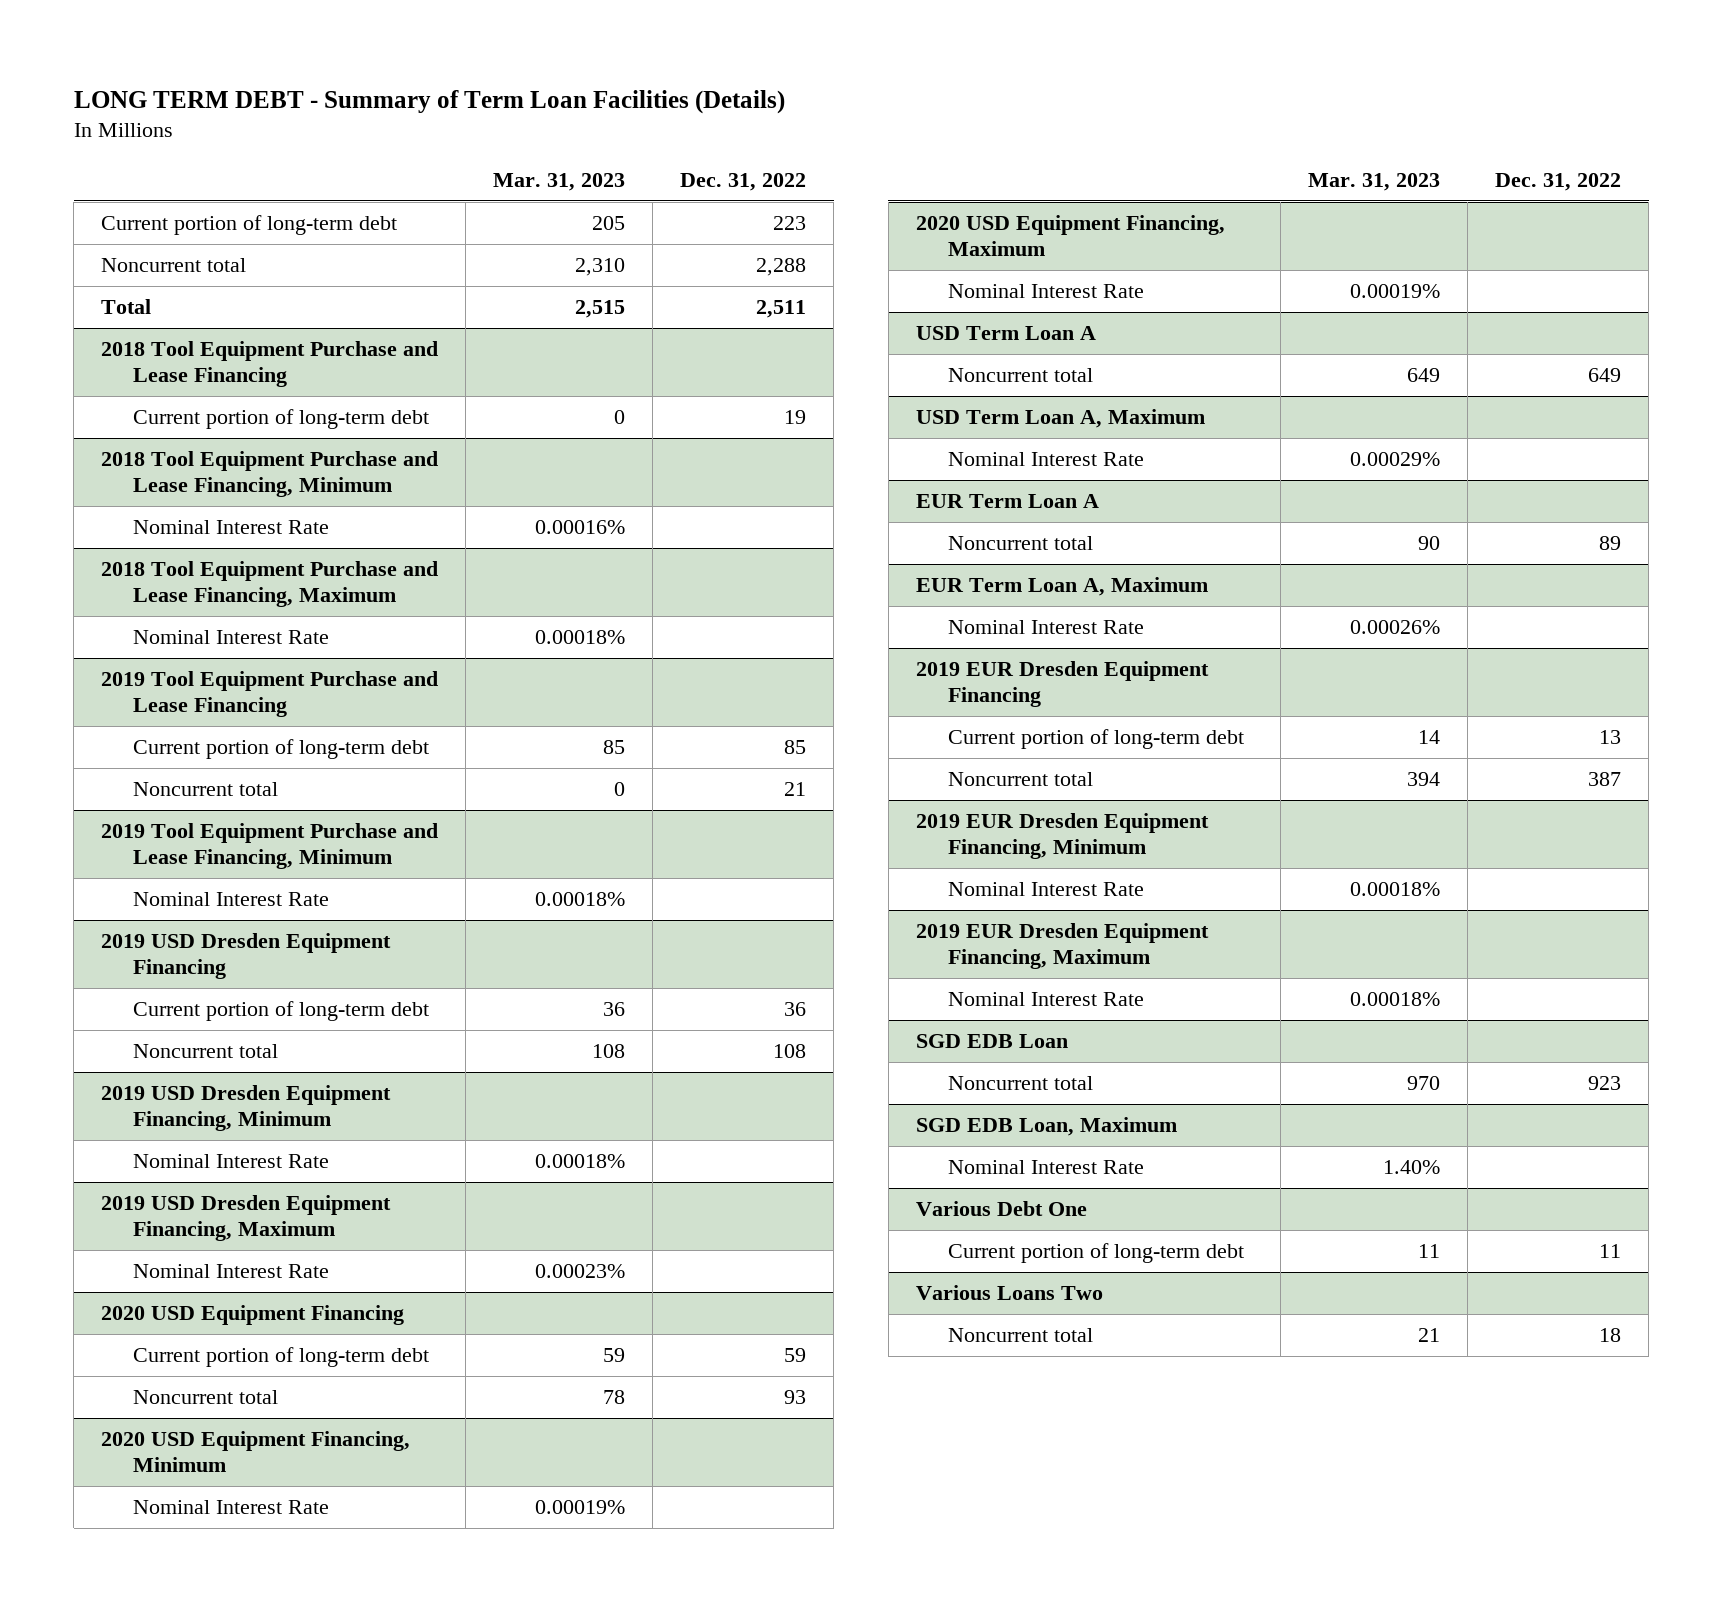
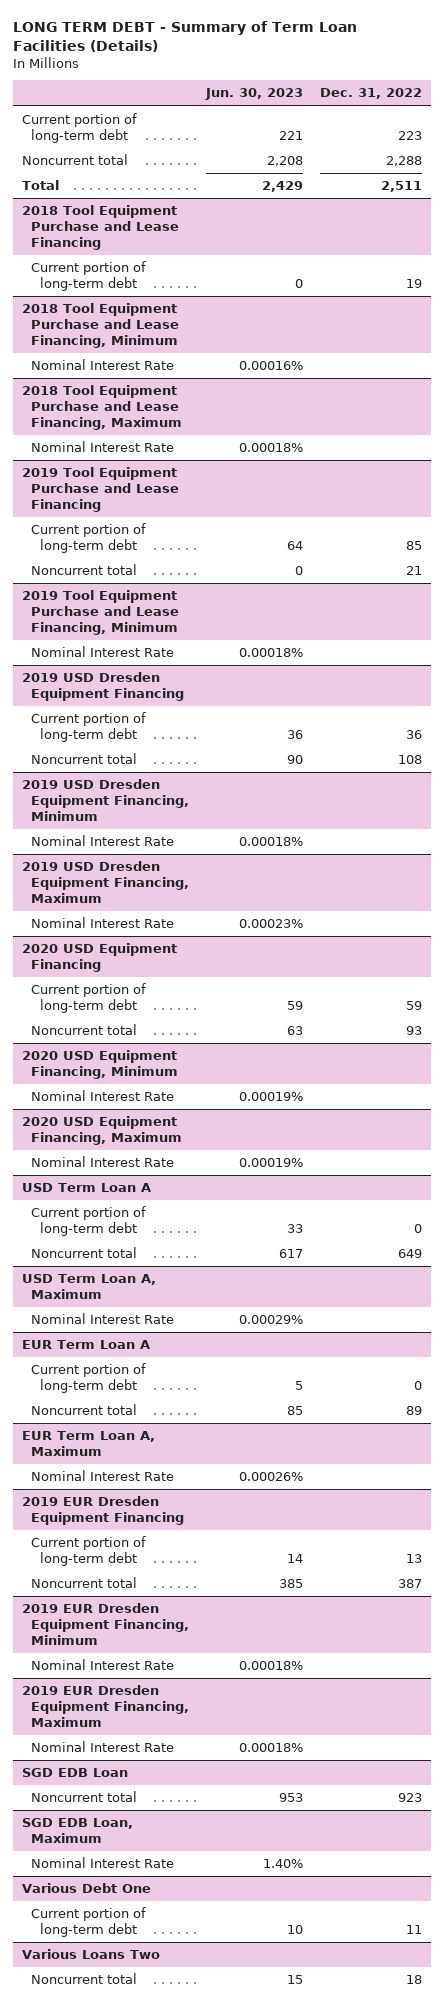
[493,172,626,191] Mar. 31, 2023 -> none
none -> [204,88,303,101] Jun. 30, 2023
none -> [30,1206,146,1236] Current portion of long-term debt
none -> [30,1363,146,1393] Current portion of long-term debt

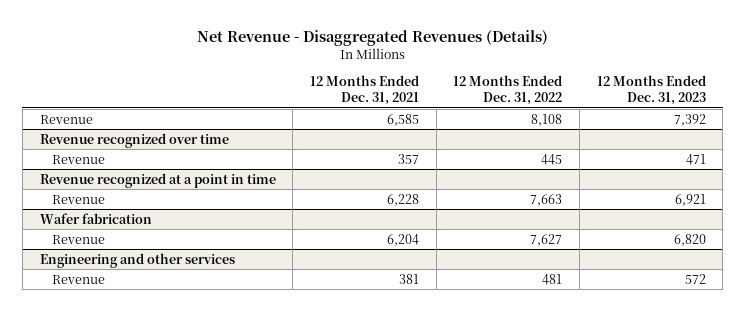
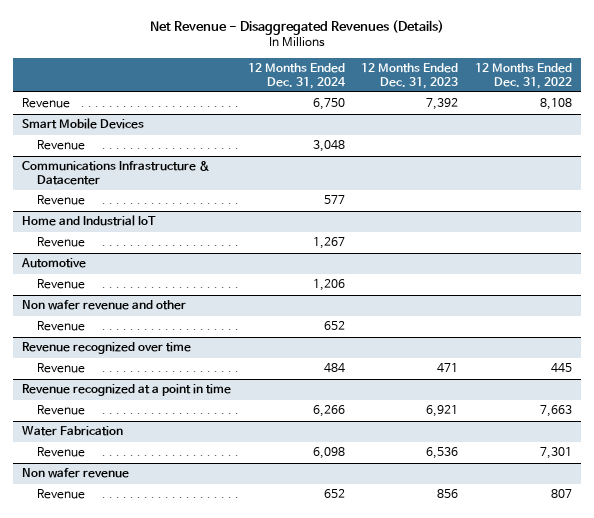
[309,75,419,106] 12 Months Ended Dec. 31, 2021 -> none
none -> [247,62,346,89] 12 Months Ended Dec. 31, 2024
none -> [21,118,144,130] Smart Mobile Devices
none -> [36,140,85,151] Revenue
none -> [21,161,210,186] Communications Infrastructure & Datacenter
none -> [36,195,85,206] Revenue
none -> [21,215,156,227] Home and Industrial IoT
none -> [36,237,85,248] Revenue
none -> [20,258,86,269] Automotive
none -> [36,279,85,290] Revenue
none -> [21,300,186,311] Non wafer revenue and other
none -> [36,321,85,332] Revenue
[39,212,152,224] Wafer fabrication -> [21,426,123,437] Water Fabrication
[530,233,563,246] 7,627 -> [540,447,573,460] 7,301
[673,233,706,246] 6,820 -> [426,447,459,460] 6,536
[39,252,235,268] Engineering and other services -> [21,468,129,479] Non wafer revenue
[542,273,563,285] 481 -> [551,489,573,499] 807
[684,273,706,284] 572 -> [437,489,459,499] 856

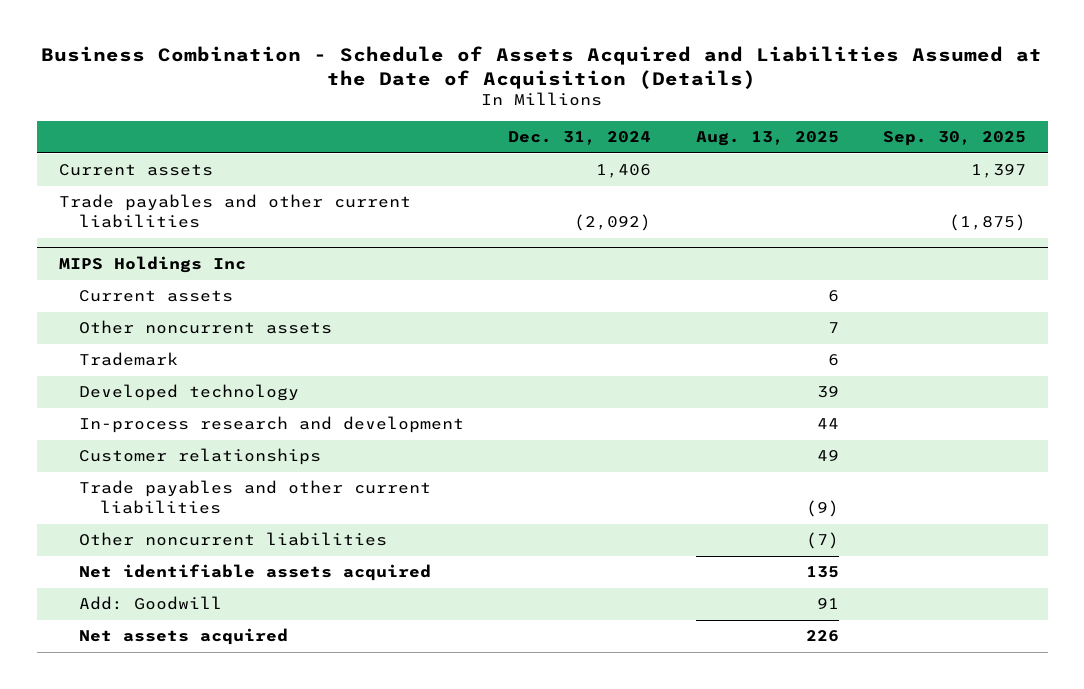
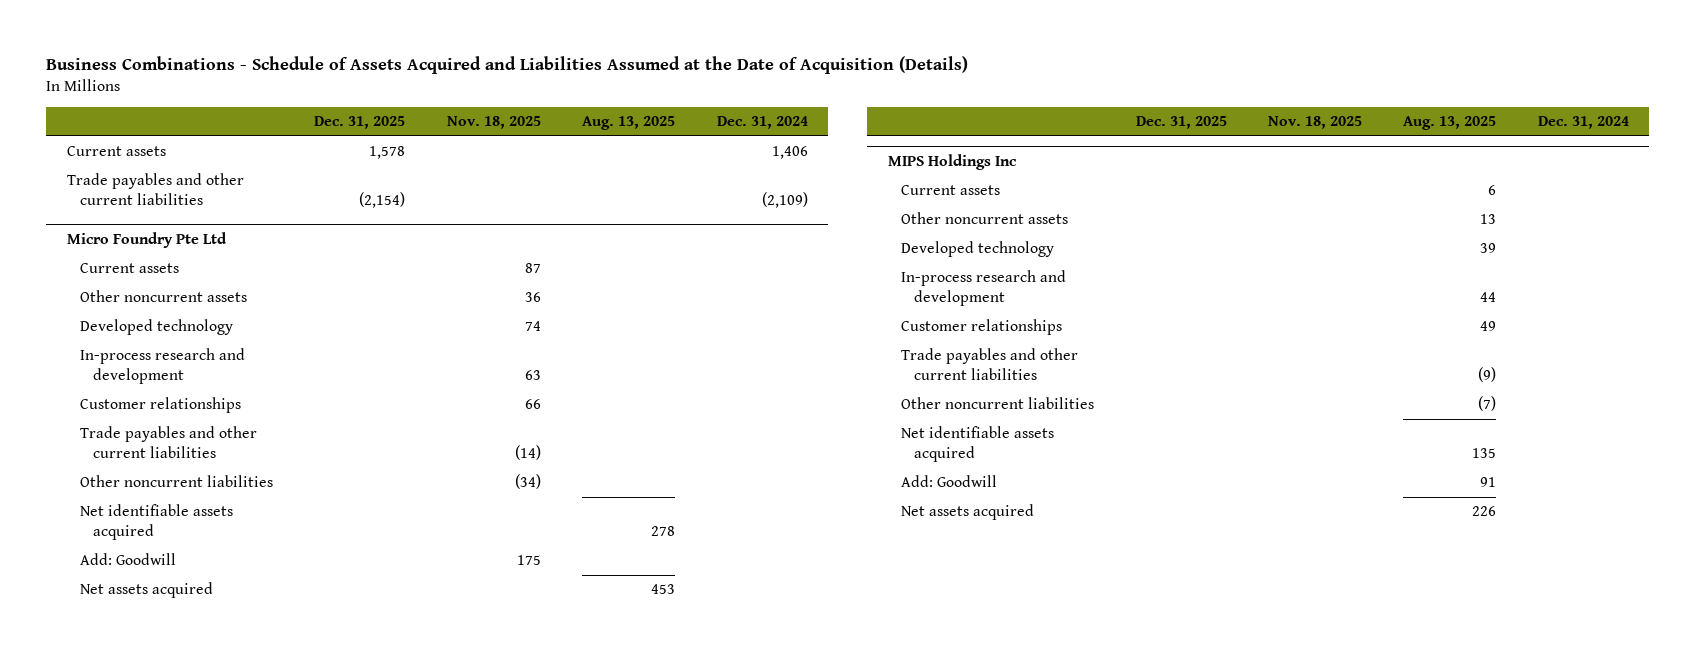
[41,45,1043,89] Business Combination - Schedule of Assets Acquired and Liabilities Assumed at the Date of Acquisition (Details) -> [46,56,969,75] Business Combinations - Schedule of Assets Acquired and Liabilities Assumed at the Date of Acquisition (Details)
[882,131,1026,147] Sep. 30, 2025 -> none
none -> [314,116,406,130] Dec. 31, 2025
none -> [446,116,541,130] Nov. 18, 2025
[574,214,652,232] (2,092) -> [761,192,808,209] (2,109)
none -> [66,232,227,249] Micro Foundry Pte Ltd
none -> [80,263,180,274] Current assets
none -> [80,290,248,303] Other noncurrent assets
none -> [80,319,234,336] Developed technology
none -> [80,348,246,385] In-process research and development
none -> [80,397,242,414] Customer relationships
none -> [80,426,258,459] Trade payables and other current liabilities
none -> [80,475,274,488] Other noncurrent liabilities
none -> [80,504,234,541] Net identifiable assets acquired
none -> [80,553,177,566] Add: Goodwill
none -> [80,582,214,599] Net assets acquired
[79,352,179,367] Trademark -> none
[827,322,839,334] 7 -> [1480,214,1497,225] 13

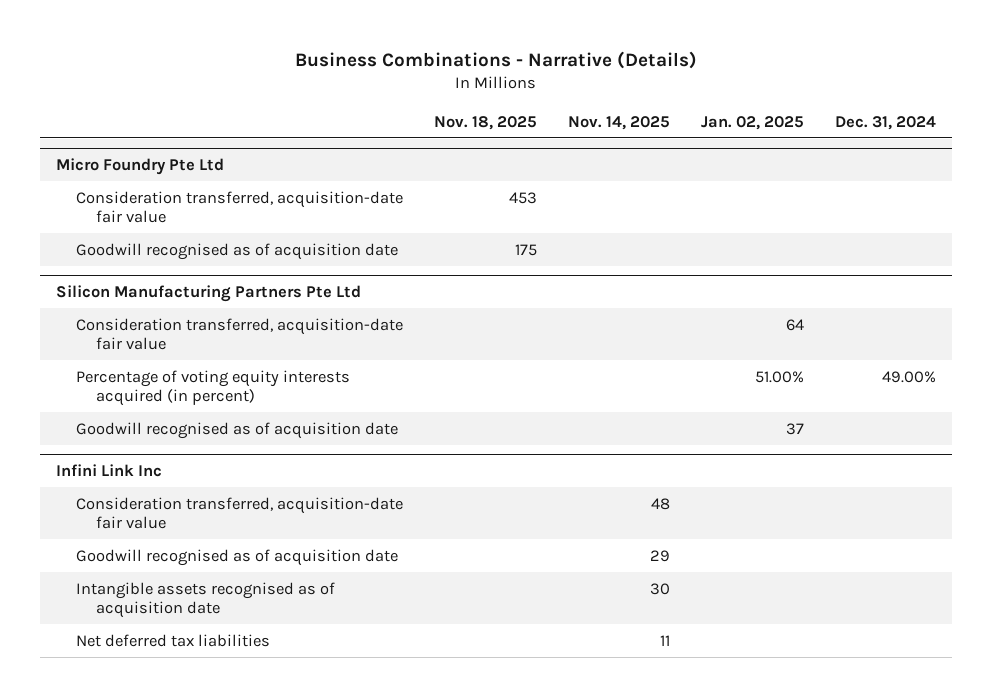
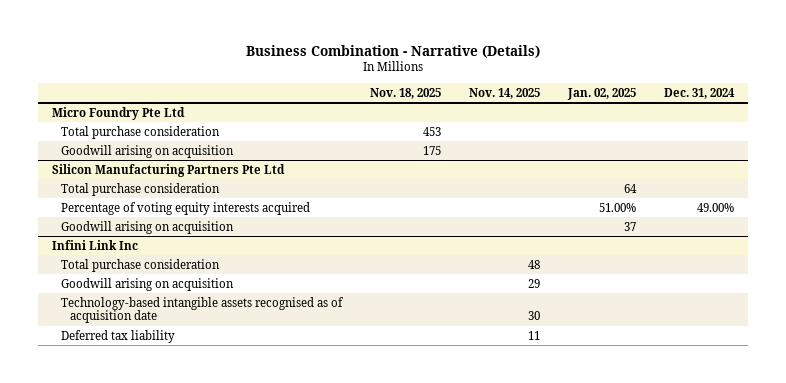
[294,51,697,70] Business Combinations - Narrative (Details) -> [246,44,541,58] Business Combination - Narrative (Details)
[75,190,403,224] Consideration transferred, acquisition-date fair value -> [61,125,221,139] Total purchase consideration
[75,242,398,260] Goodwill recognised as of acquisition date -> [61,144,235,158] Goodwill arising on acquisition
[75,317,403,351] Consideration transferred, acquisition-date fair value -> [61,182,221,196] Total purchase consideration
[75,369,350,407] Percentage of voting equity interests acquired (in percent) -> [61,201,311,215] Percentage of voting equity interests acquired
[75,421,398,439] Goodwill recognised as of acquisition date -> [61,220,235,234] Goodwill arising on acquisition
[75,496,403,530] Consideration transferred, acquisition-date fair value -> [61,258,221,272] Total purchase consideration
[75,548,398,566] Goodwill recognised as of acquisition date -> [61,277,235,291] Goodwill arising on acquisition
[75,581,335,619] Intangible assets recognised as of acquisition date -> [61,296,345,324] Technology-based intangible assets recognised as of acquisition date
[75,633,270,647] Net deferred tax liabilities -> [61,329,176,343] Deferred tax liability

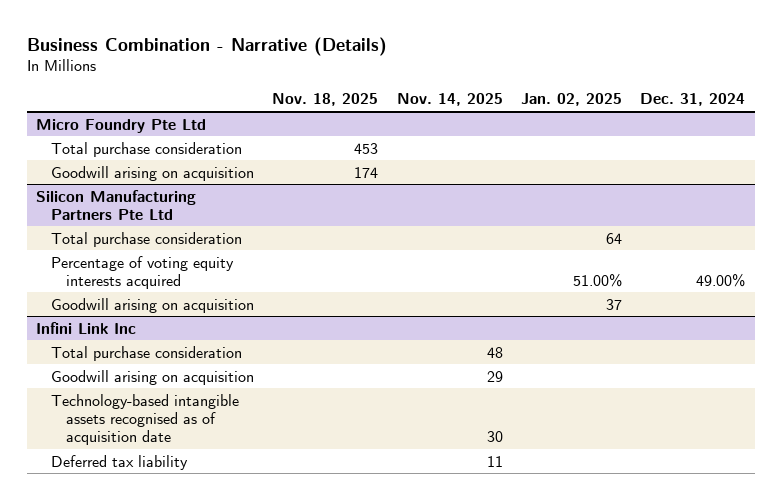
[423,145,442,155] 175 -> [354,166,379,178] 174

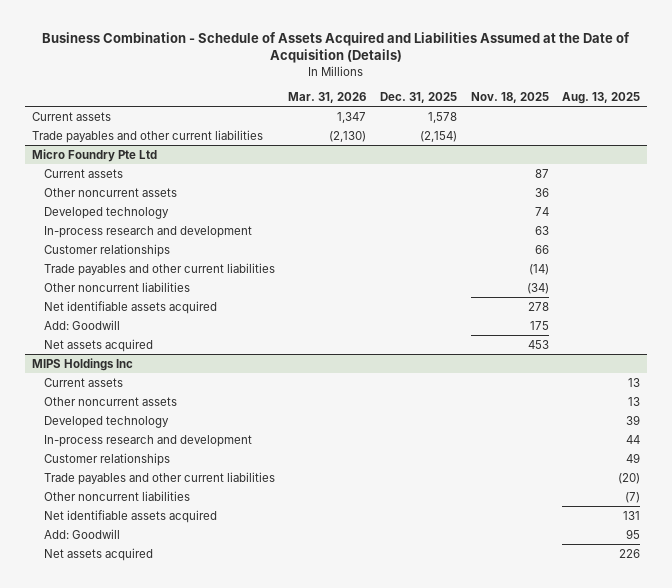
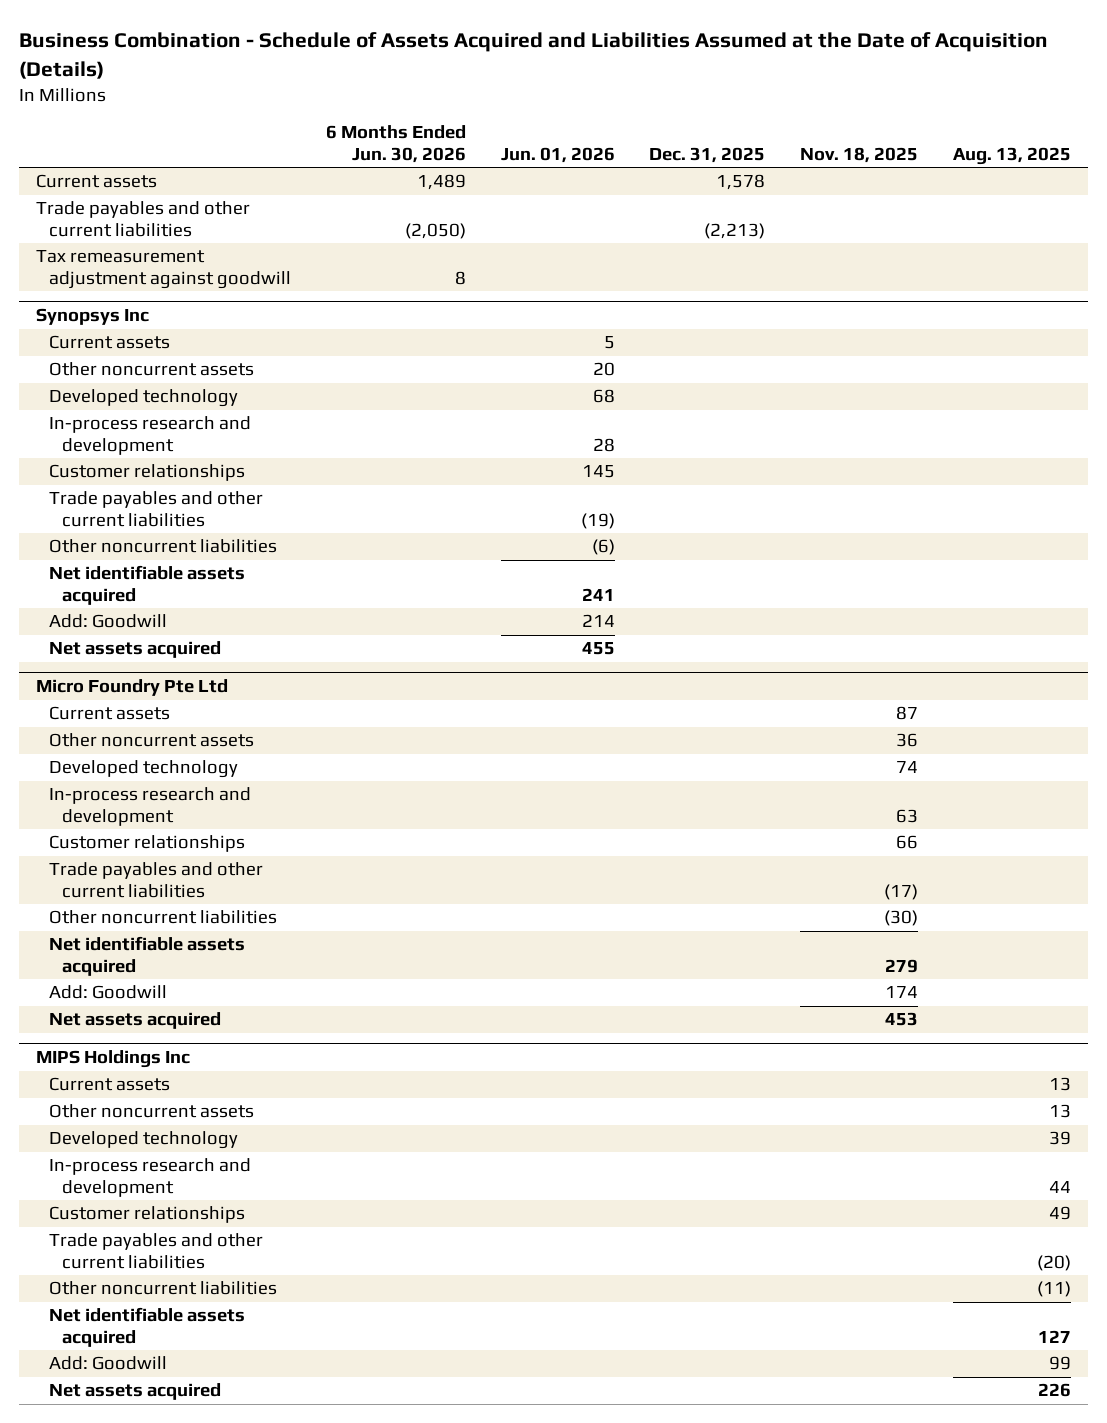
[288,91,367,103] Mar. 31, 2026 -> none
none -> [326,125,467,164] 6 Months Ended Jun. 30, 2026
none -> [500,147,615,164] Jun. 01, 2026
[419,130,457,142] (2,154) -> [704,223,766,240] (2,213)
none -> [36,250,292,290] Tax remeasurement adjustment against goodwill
none -> [36,308,150,326] Synopsys Inc
none -> [49,335,171,350] Current assets
none -> [49,362,255,377] Other noncurrent assets
none -> [49,389,239,408] Developed technology
none -> [49,416,252,456] In-process research and development
none -> [49,464,246,482] Customer relationships
none -> [49,491,264,528] Trade payables and other current liabilities
none -> [49,539,278,554] Other noncurrent liabilities
none -> [49,565,246,606] Net identifiable assets acquired
none -> [49,614,168,629] Add: Goodwill
none -> [49,641,222,659] Net assets acquired
[528,263,549,275] (14) -> [884,884,919,901] (17)
[526,282,549,294] (34) -> [884,910,919,927] (30)
[527,301,549,311] 278 -> [885,959,919,974] 279
[529,320,549,330] 175 -> [885,986,919,999] 174
[625,491,641,503] (7) -> [1036,1281,1071,1298] (11)
[623,510,641,520] 131 -> [1037,1330,1071,1344] 127
[626,528,641,539] 95 -> [1048,1356,1071,1371] 99

